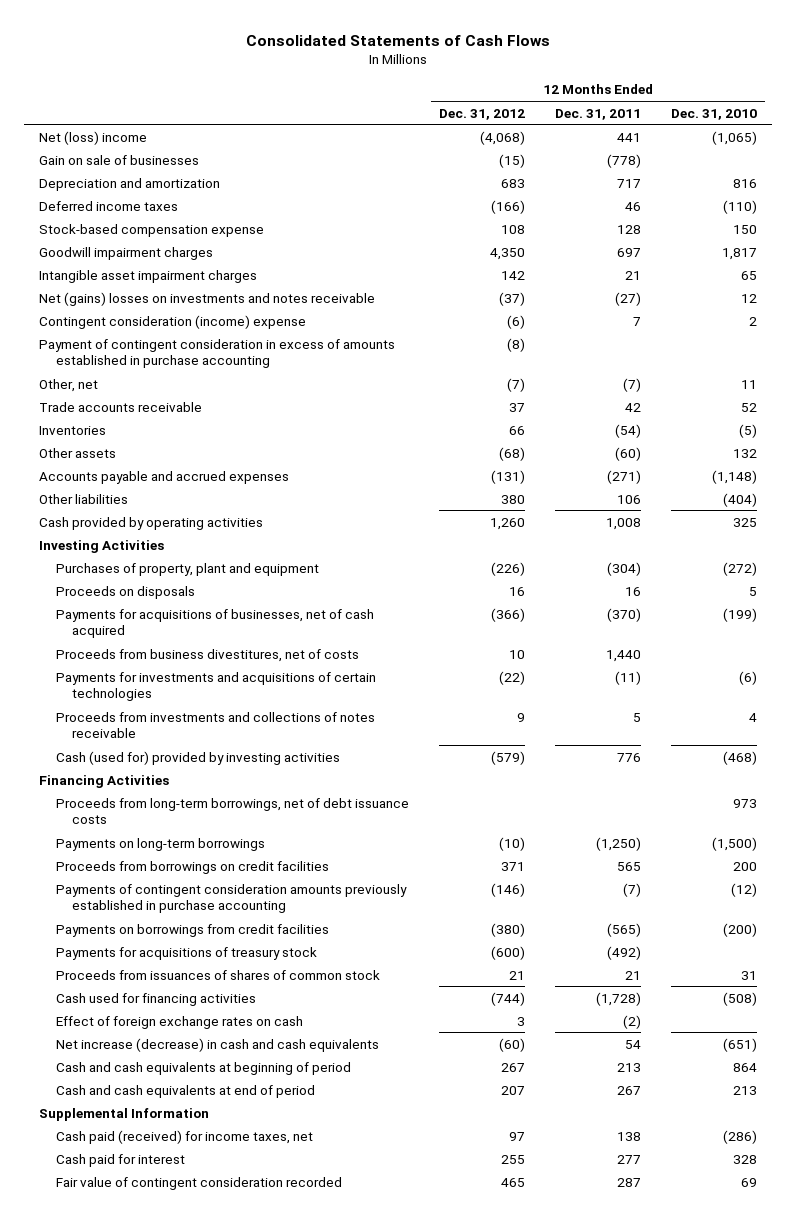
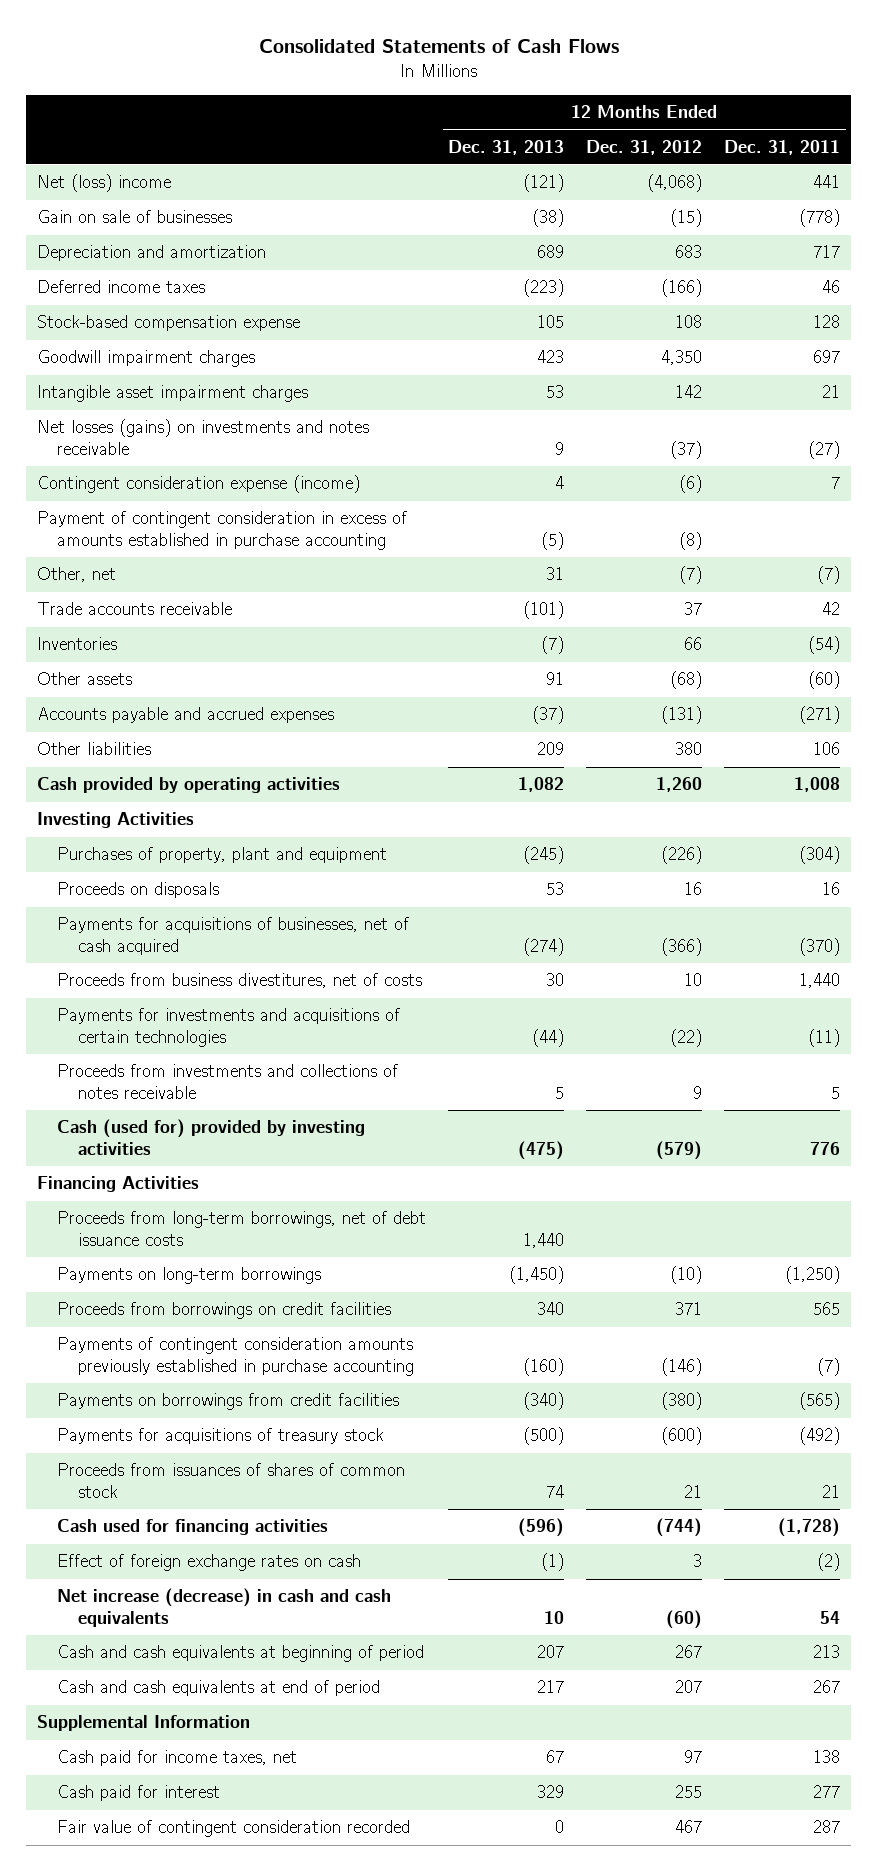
[671,108,758,120] Dec. 31, 2010 -> none
none -> [448,139,565,155] Dec. 31, 2013
[39,291,376,306] Net (gains) losses on investments and notes receivable -> [37,419,370,455] Net losses (gains) on investments and notes receivable
[39,314,307,329] Contingent consideration (income) expense -> [37,475,361,494] Contingent consideration expense (income)
[55,1129,313,1144] Cash paid (received) for income taxes, net -> [57,1750,298,1767] Cash paid for income taxes, net
[501,1177,526,1187] 465 -> [675,1820,703,1834] 467

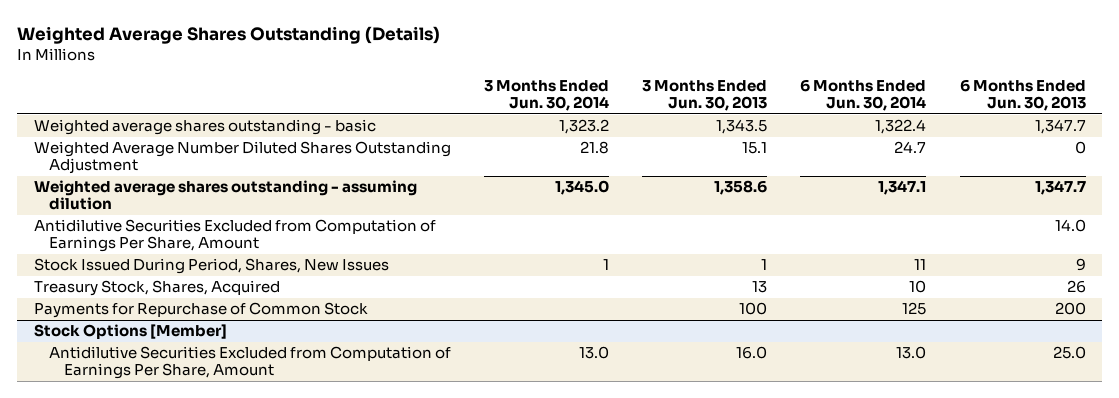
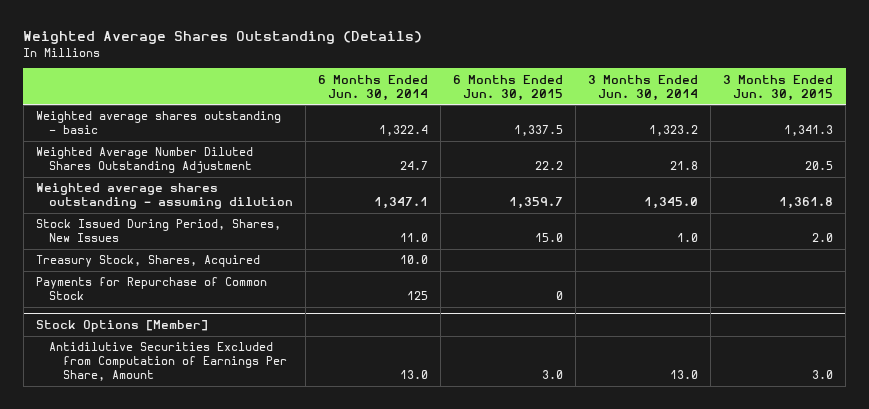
[642,80,768,112] 3 Months Ended Jun. 30, 2013 -> none
[959,79,1086,112] 6 Months Ended Jun. 30, 2013 -> none
none -> [453,74,564,101] 6 Months Ended Jun. 30, 2015
none -> [723,74,834,101] 3 Months Ended Jun. 30, 2015
[33,219,436,253] Antidilutive Securities Excluded from Computation of Earnings Per Share, Amount -> none
[602,259,609,271] 1 -> [677,233,699,243] 1.0
[914,259,927,271] 11 -> [400,233,429,243] 11.0
[909,280,927,294] 10 -> [400,255,429,265] 10.0

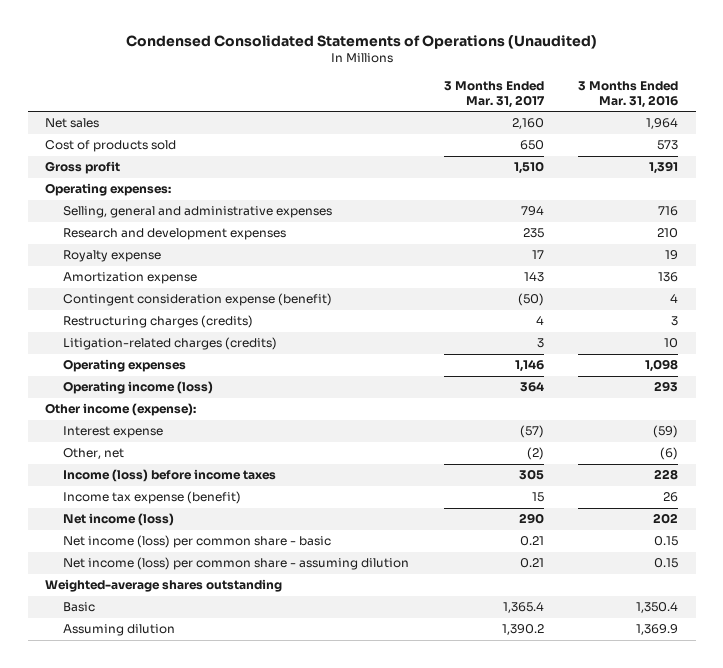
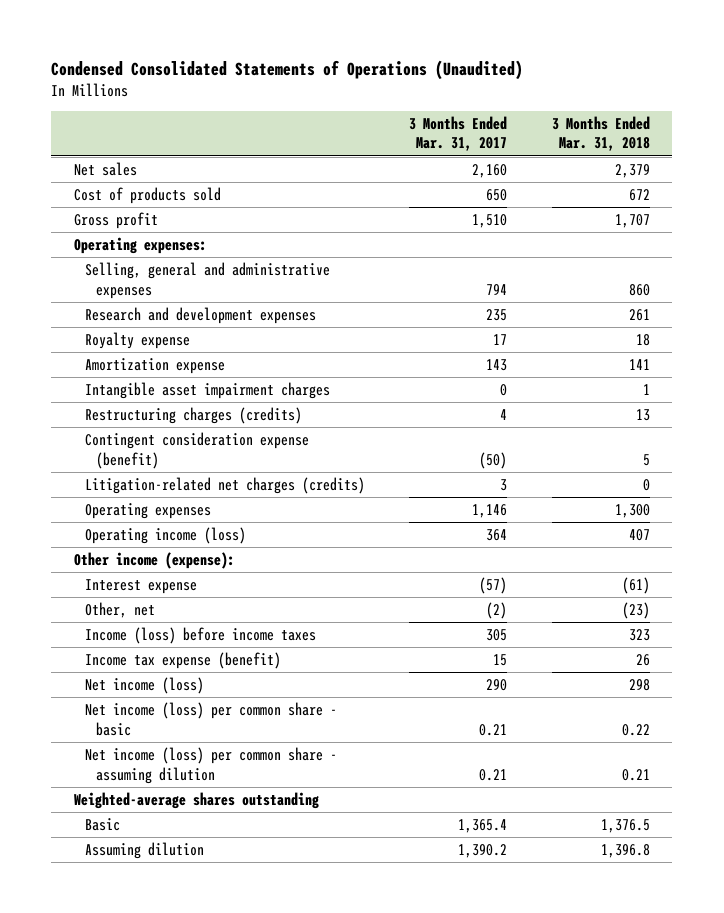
[578,80,679,108] 3 Months Ended Mar. 31, 2016 -> none
none -> [551,115,650,152] 3 Months Ended Mar. 31, 2018
none -> [84,382,330,400] Intangible asset impairment charges
[62,293,332,307] Contingent consideration expense (benefit) -> [84,432,309,469] Contingent consideration expense (benefit)
[62,337,277,351] Litigation-related charges (credits) -> [84,477,365,495] Litigation-related net charges (credits)

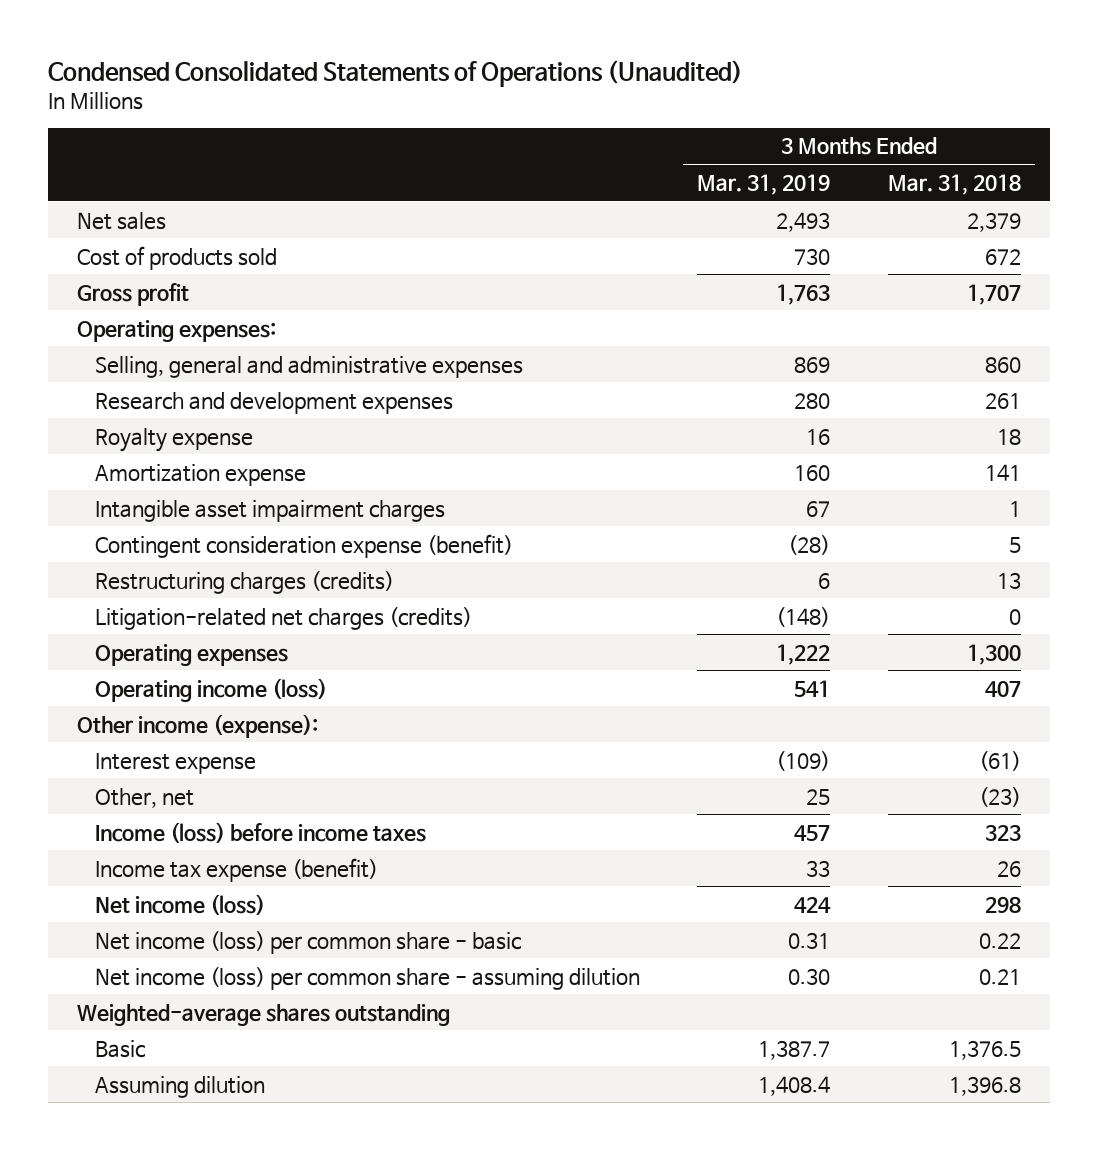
[409,115,508,152] 3 Months Ended Mar. 31, 2017 -> none
none -> [697,173,831,195] Mar. 31, 2019
[84,407,302,425] Restructuring charges (credits) -> [94,570,394,594] Restructuring charges (credits)

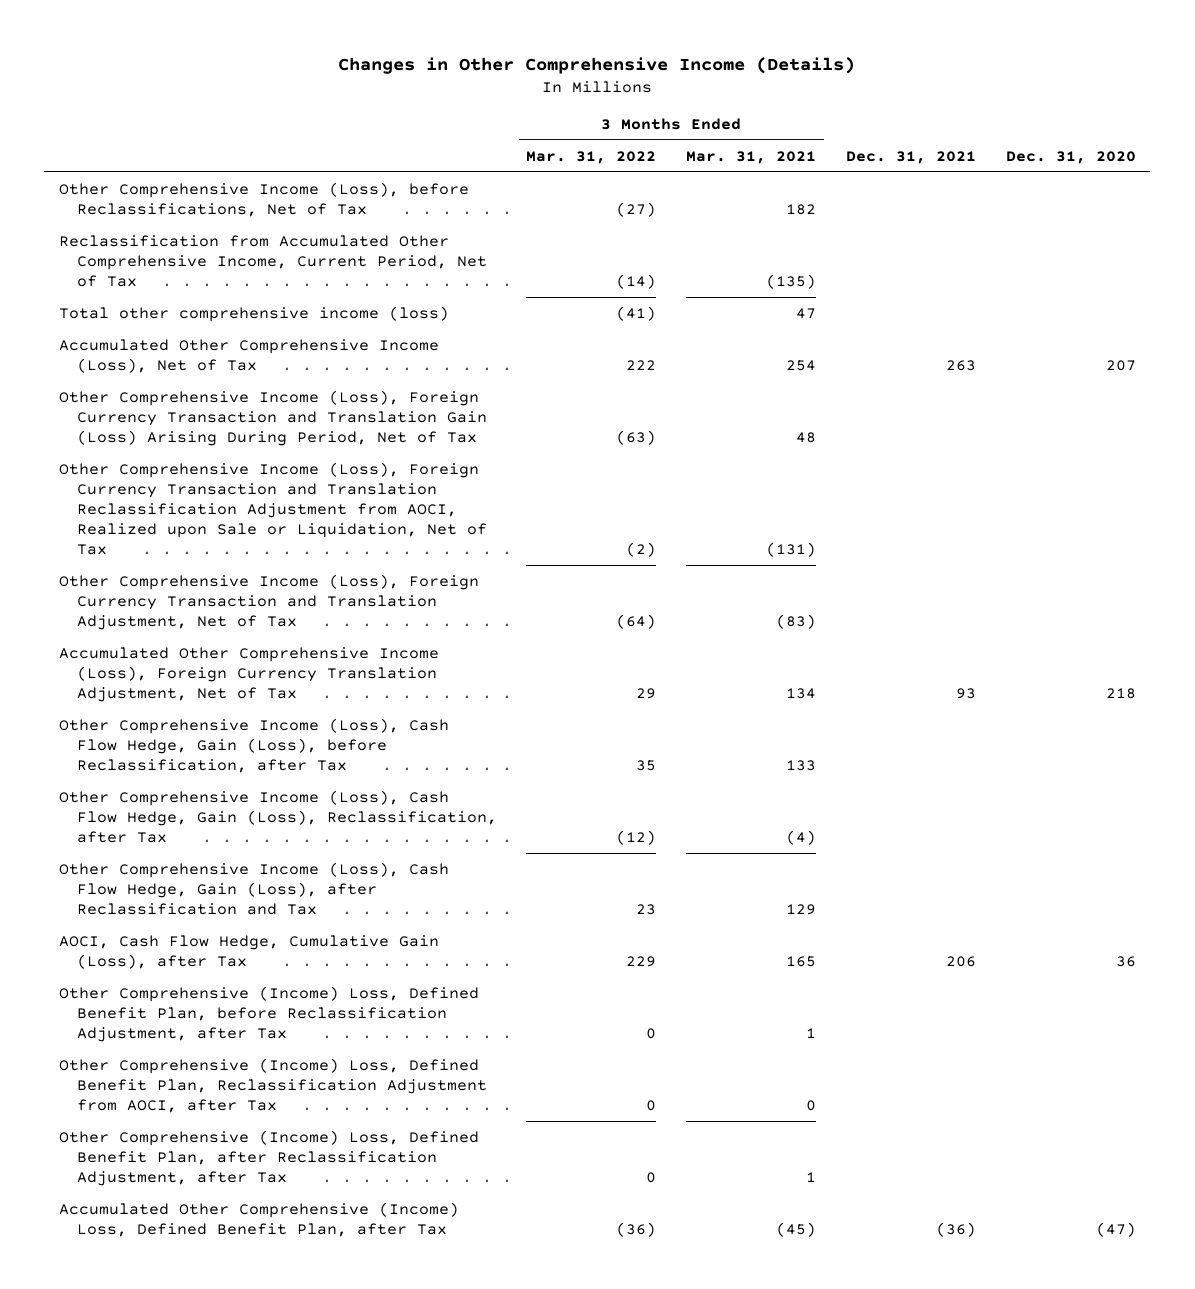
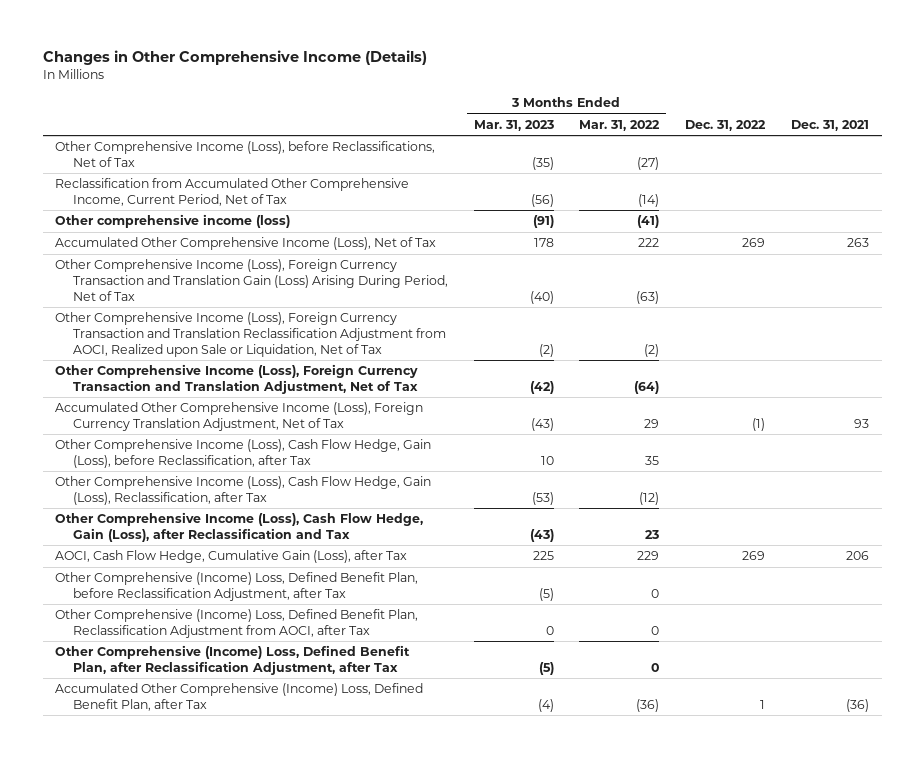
[686,150,817,164] Mar. 31, 2021 -> none
[1005,150,1136,164] Dec. 31, 2020 -> none
none -> [473,119,554,131] Mar. 31, 2023
none -> [685,119,767,131] Dec. 31, 2022
[58,305,449,322] Total other comprehensive income (loss) -> [55,214,291,229] Other comprehensive income (loss)

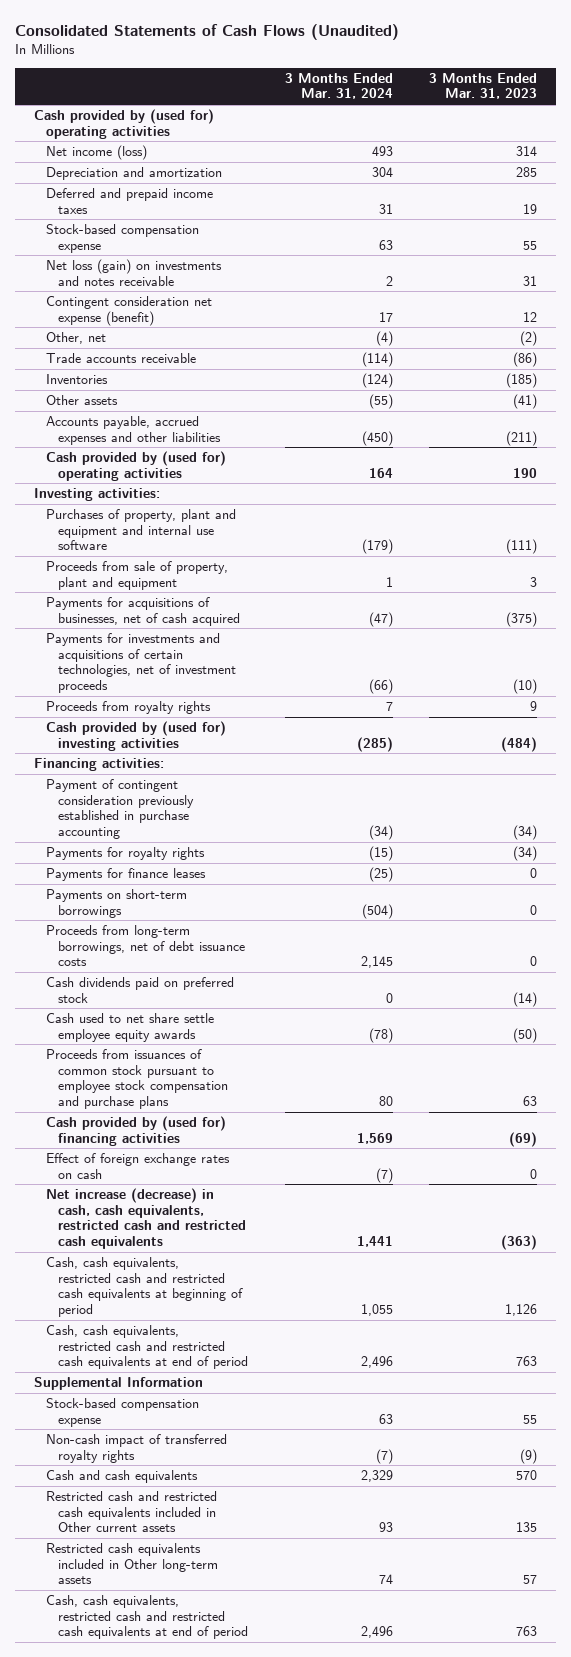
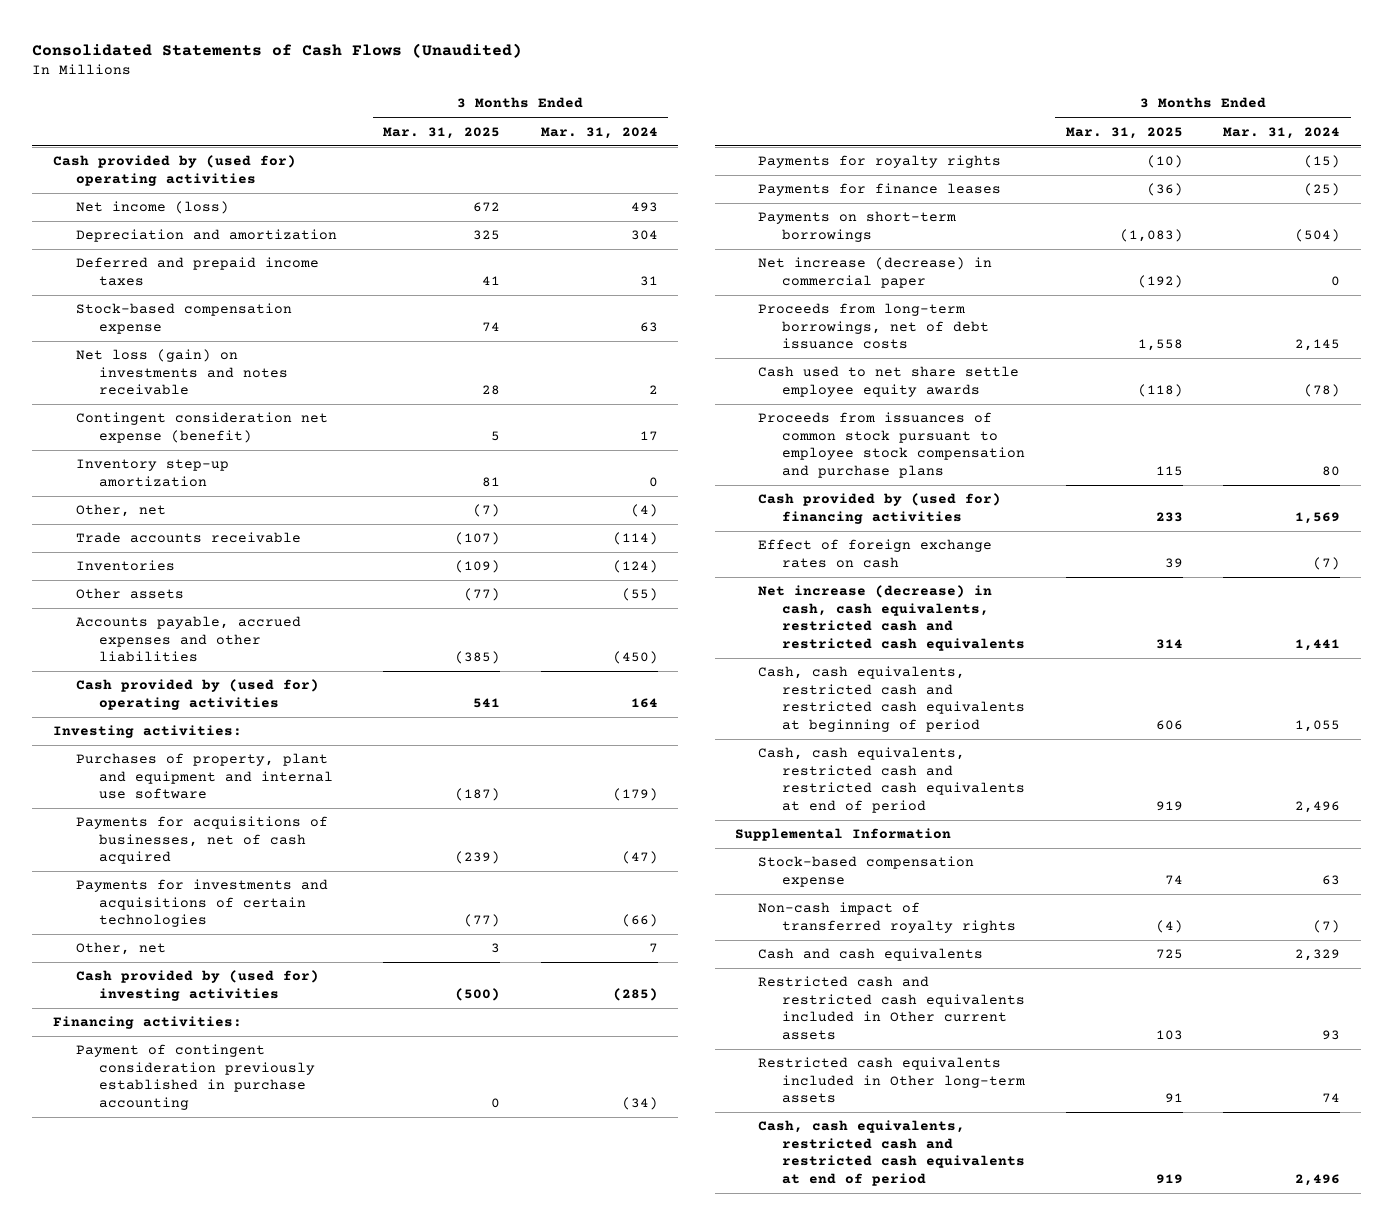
[429,72,538,100] 3 Months Ended Mar. 31, 2023 -> none
none -> [382,126,500,139] Mar. 31, 2025
none -> [75,459,229,487] Inventory step-up amortization
[45,561,228,590] Proceeds from sale of property, plant and equipment -> none
[45,633,236,693] Payments for investments and acquisitions of certain technologies, net of investment proceeds -> [75,879,328,928] Payments for investments and acquisitions of certain technologies
[45,701,211,715] Proceeds from royalty rights -> [75,942,166,956] Other, net
none -> [758,257,993,288] Net increase (decrease) in commercial paper
[45,977,234,1003] Cash dividends paid on preferred stock -> none

